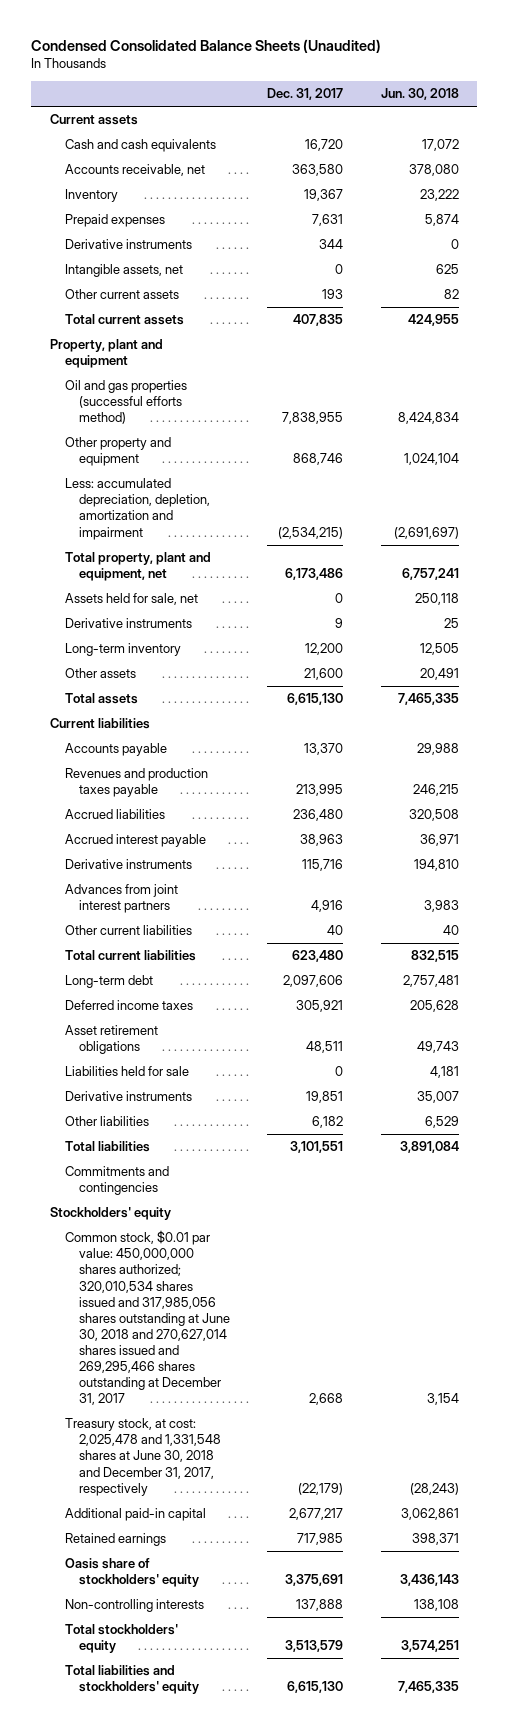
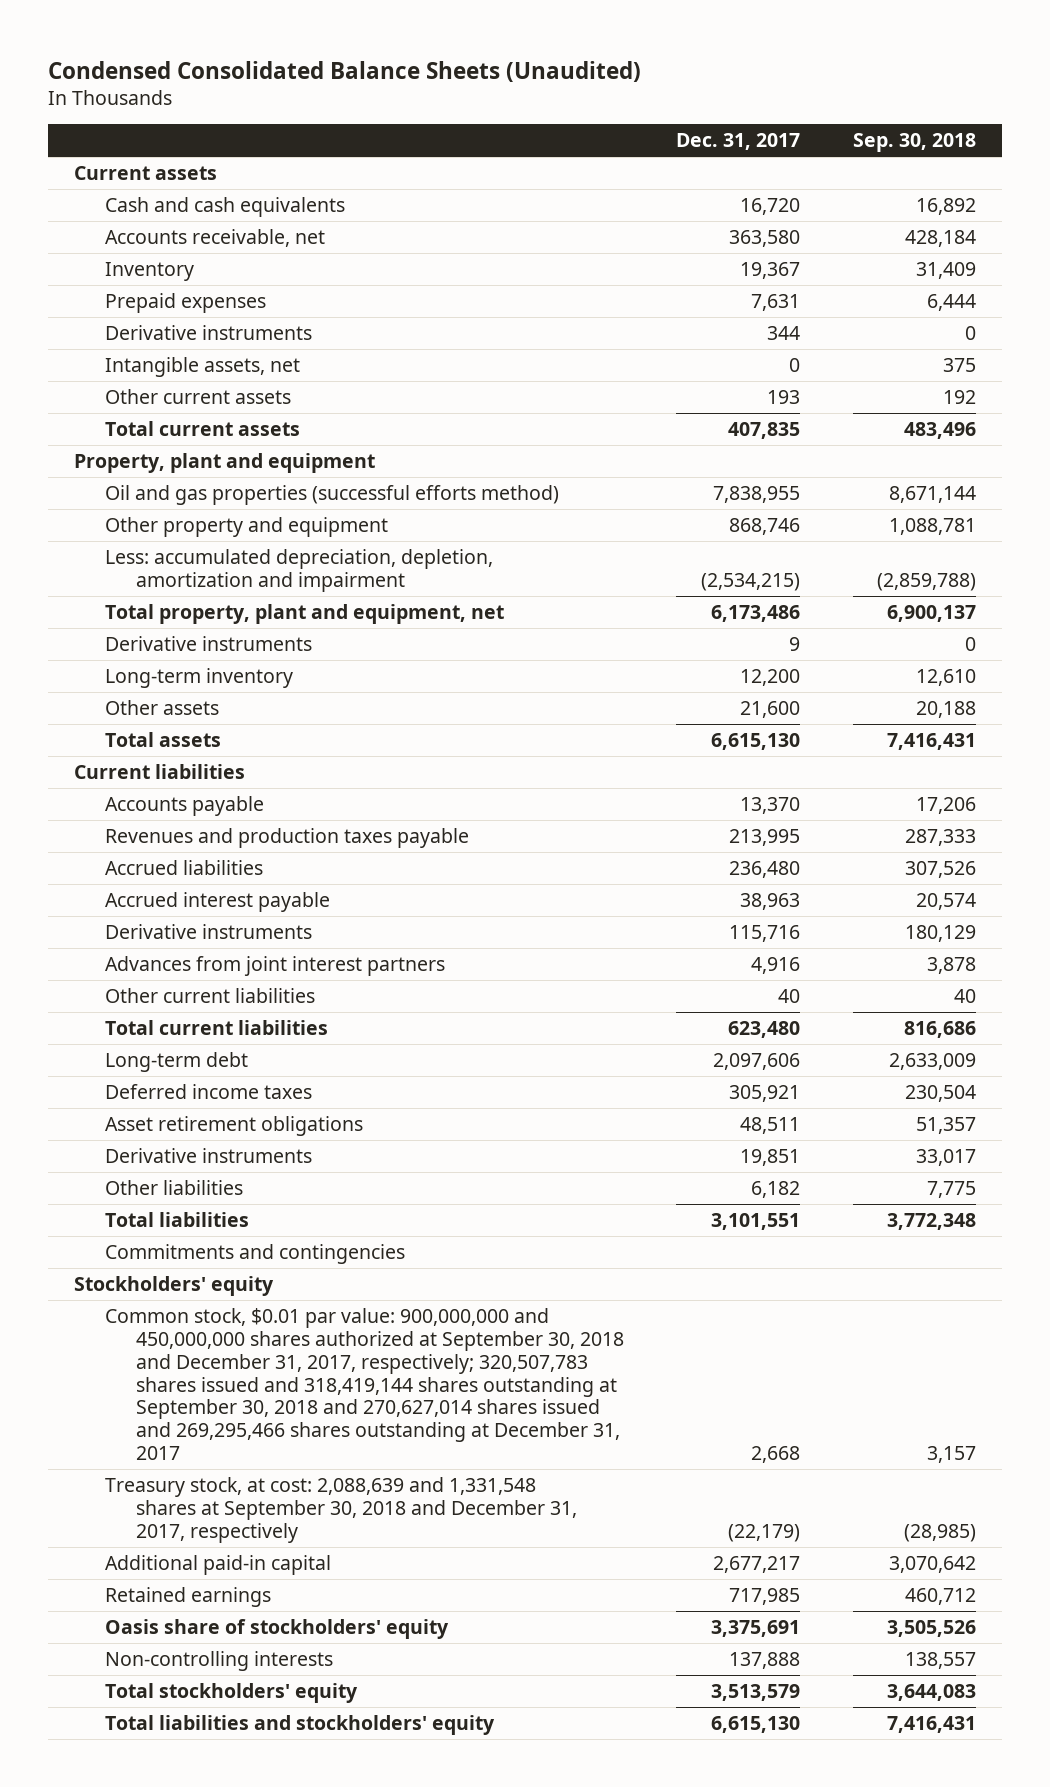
[380,88,459,101] Jun. 30, 2018 -> none
none -> [852,133,976,153] Sep. 30, 2018
[64,593,198,606] Assets held for sale, net -> none
[64,1066,189,1077] Liabilities held for sale -> none
[64,1230,231,1406] Common stock, $0.01 par value: 450,000,000 shares authorized; 320,010,534 shares issued and 317,985,056 shares outstanding at June 30, 2018 and 270,627,014 shares issued and 269,295,466 shares outstanding at December 31, 2017 -> [105,1308,625,1461] Common stock, $0.01 par value: 900,000,000 and 450,000,000 shares authorized at September 30, 2018 and December 31, 2017, respectively; 320,507,783 shares issued and 318,419,144 shares outstanding at September 30, 2018 and 270,627,014 shares issued and 269,295,466 shares outstanding at December 31, 2017
[64,1418,222,1496] Treasury stock, at cost: 2,025,478 and 1,331,548 shares at June 30, 2018 and December 31, 2017, respectively -> [105,1477,578,1543] Treasury stock, at cost: 2,088,639 and 1,331,548 shares at September 30, 2018 and December 31, 2017, respectively

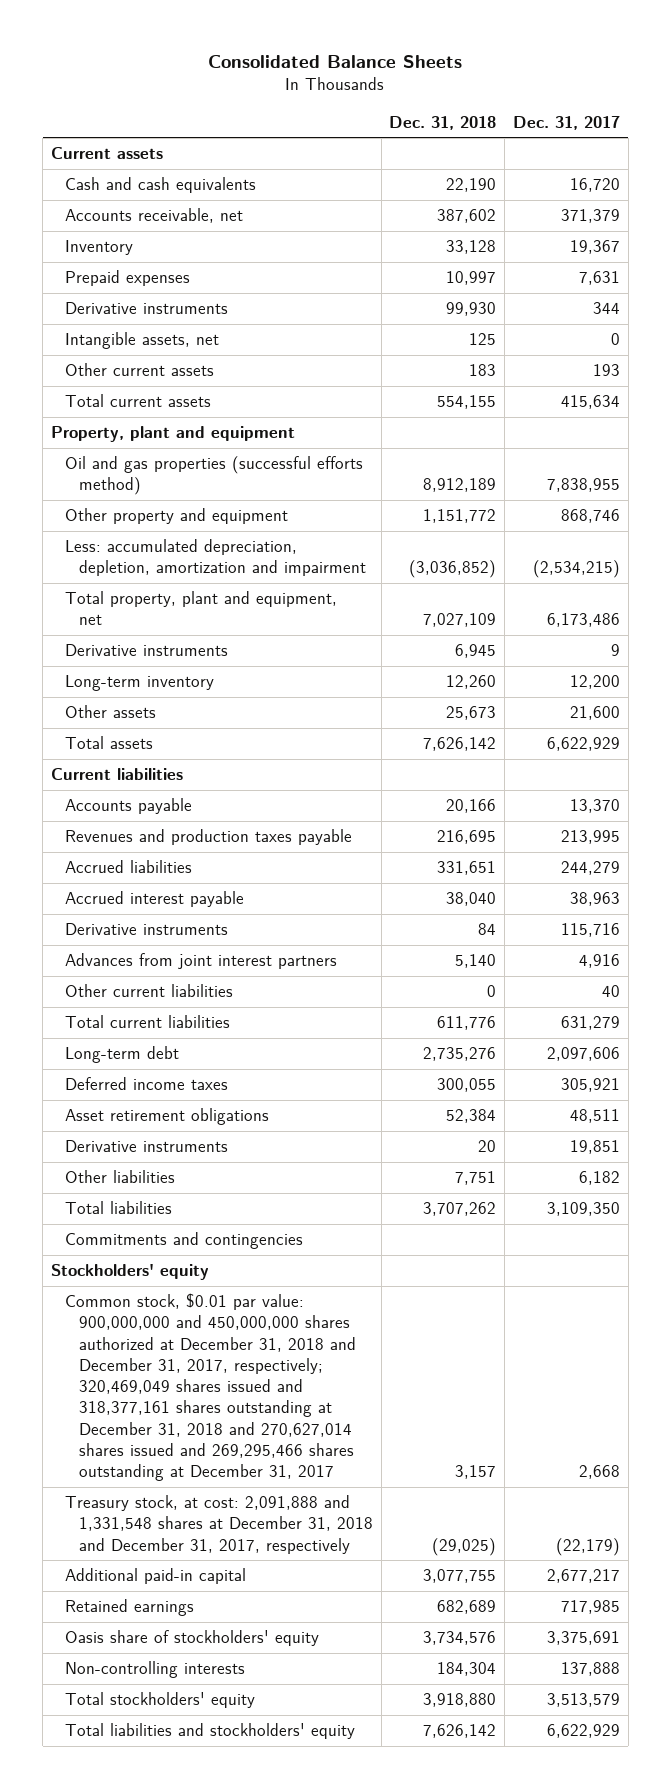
[48,60,642,82] Condensed Consolidated Balance Sheets (Unaudited) -> [208,54,463,68] Consolidated Balance Sheets
[852,133,976,153] Sep. 30, 2018 -> none
none -> [389,115,497,130] Dec. 31, 2018
[729,230,801,248] 363,580 -> [561,209,621,224] 371,379
[728,422,801,440] 407,835 -> [561,395,621,410] 415,634
[711,733,801,751] 6,615,130 -> [547,737,621,752] 6,622,929
[729,861,801,879] 236,480 -> [561,861,621,876] 244,279
[728,1021,801,1039] 623,480 -> [561,1016,621,1031] 631,279
[711,1213,801,1231] 3,101,551 -> [547,1202,621,1217] 3,109,350
[105,1308,625,1461] Common stock, $0.01 par value: 900,000,000 and 450,000,000 shares authorized at September 30, 2018 and December 31, 2017, respectively; 320,507,783 shares issued and 318,419,144 shares outstanding at September 30, 2018 and 270,627,014 shares issued and 269,295,466 shares outstanding at December 31, 2017 -> [64,1293,356,1481] Common stock, $0.01 par value: 900,000,000 and 450,000,000 shares authorized at December 31, 2018 and December 31, 2017, respectively; 320,469,049 shares issued and 318,377,161 shares outstanding at December 31, 2018 and 270,627,014 shares issued and 269,295,466 shares outstanding at December 31, 2017
[105,1477,578,1543] Treasury stock, at cost: 2,088,639 and 1,331,548 shares at September 30, 2018 and December 31, 2017, respectively -> [64,1495,373,1554] Treasury stock, at cost: 2,091,888 and 1,331,548 shares at December 31, 2018 and December 31, 2017, respectively
[711,1716,801,1734] 6,615,130 -> [547,1724,621,1739] 6,622,929

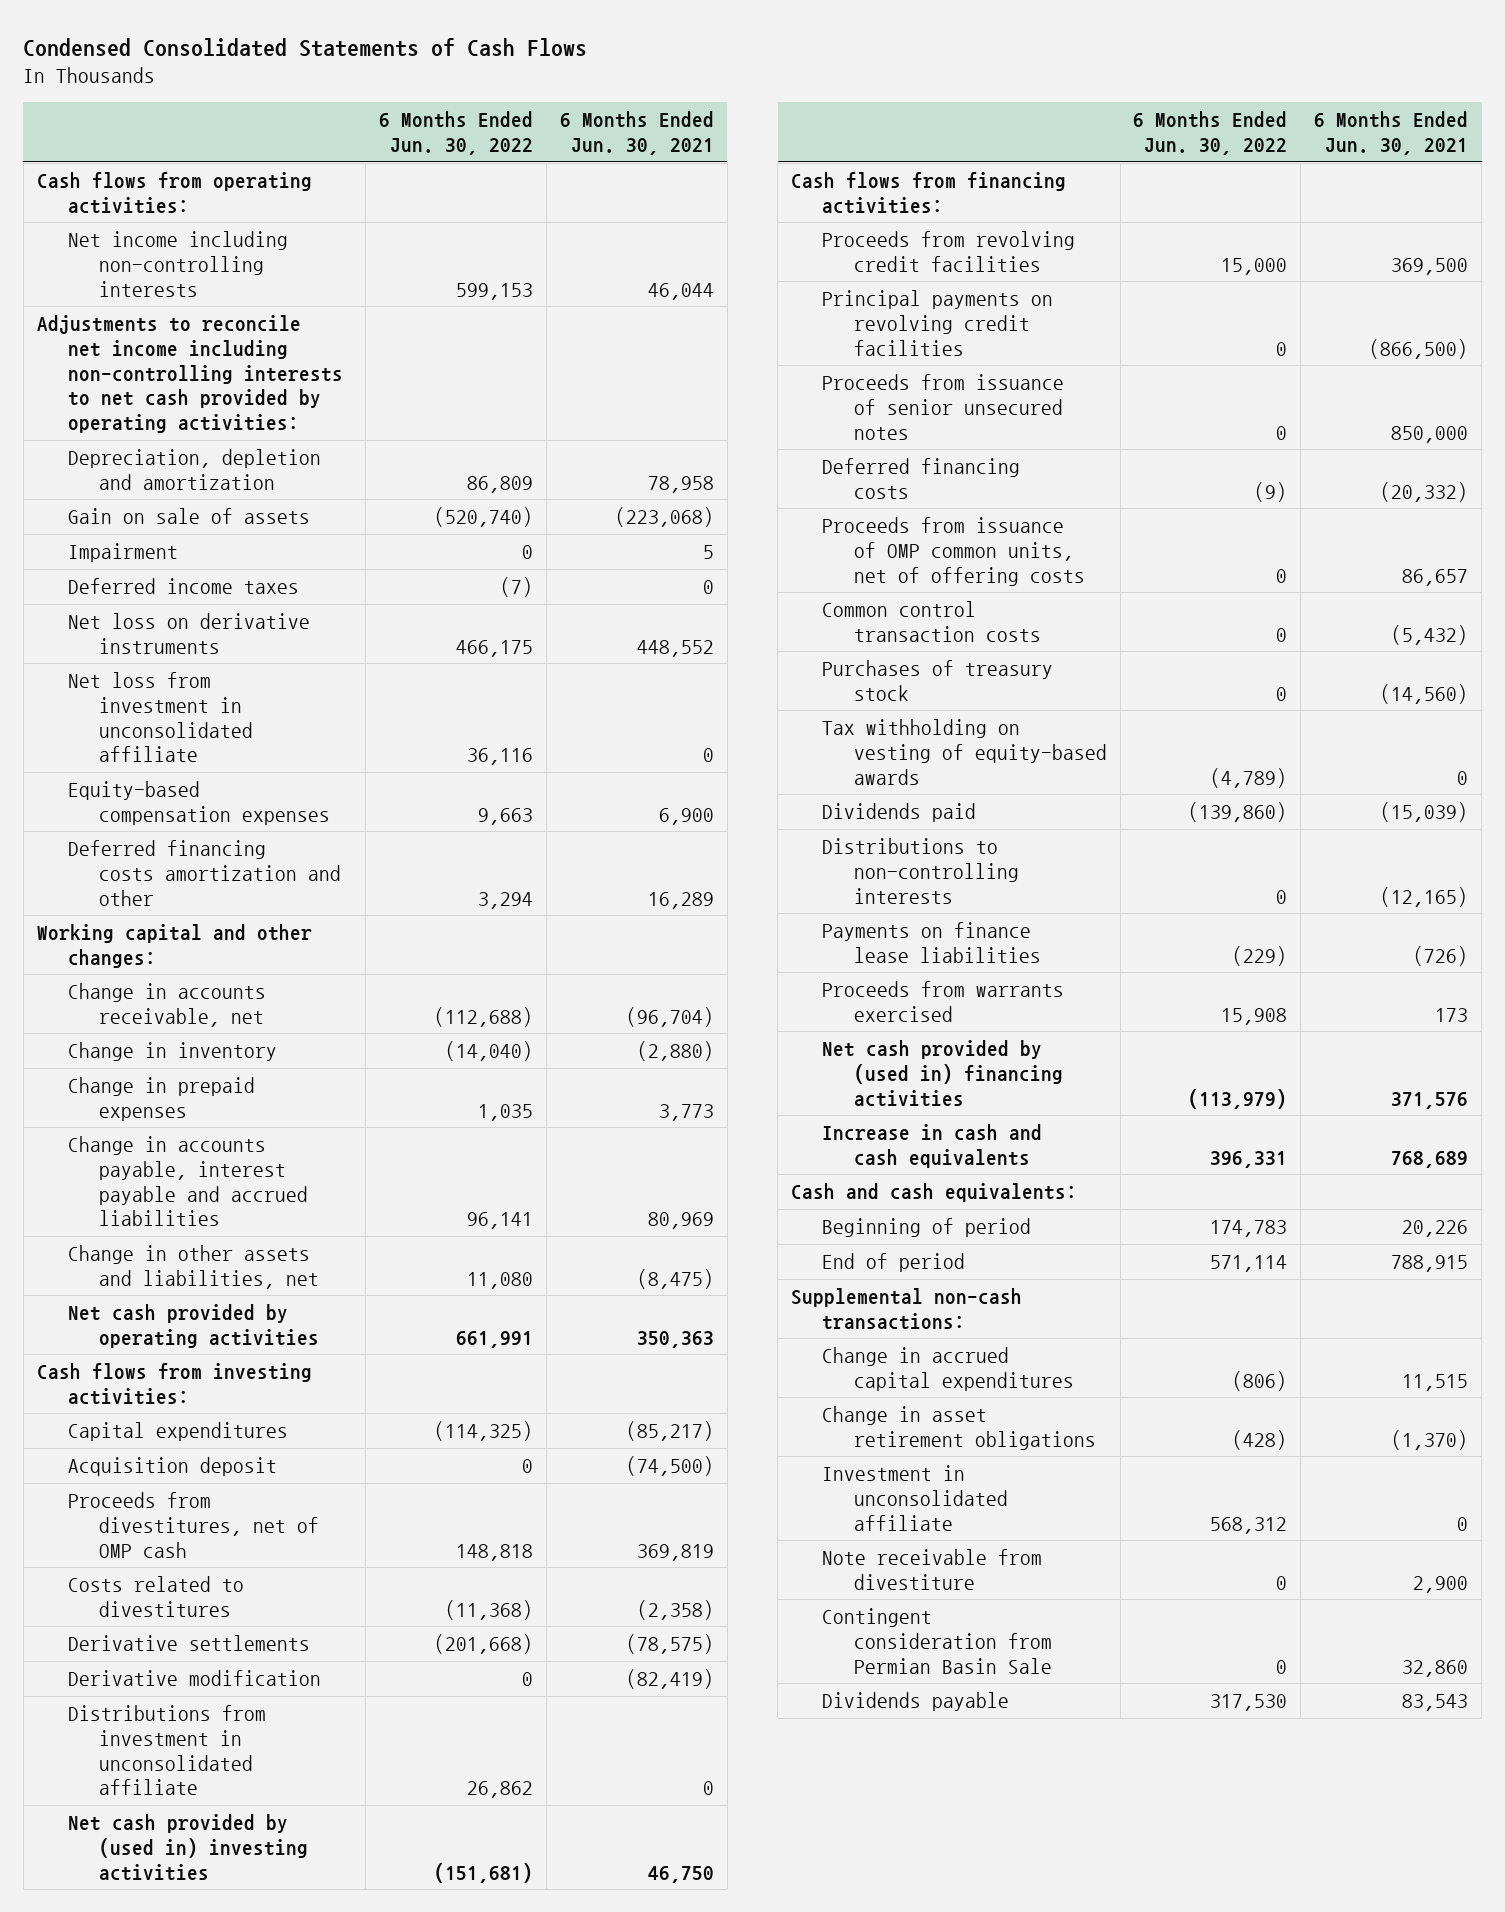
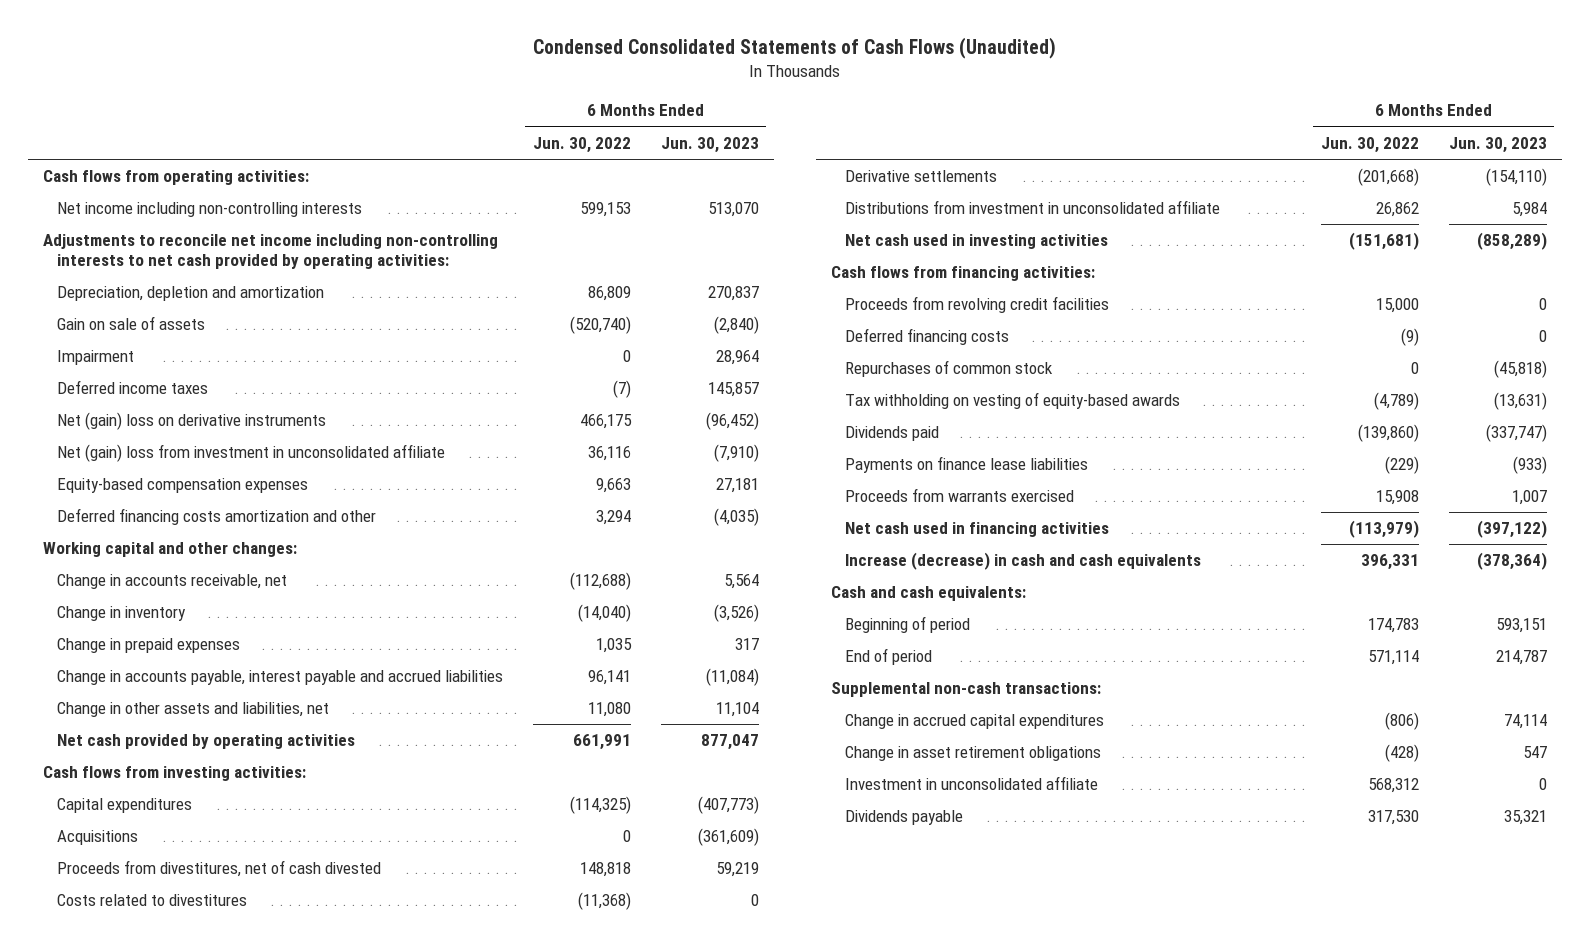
[23,37,588,57] Condensed Consolidated Statements of Cash Flows -> [532,37,1056,60] Condensed Consolidated Statements of Cash Flows (Unaudited)
[559,111,714,156] 6 Months Ended Jun. 30, 2021 -> none
none -> [660,136,759,153] Jun. 30, 2023
[67,612,310,654] Net loss on derivative instruments -> [56,412,326,431] Net (gain) loss on derivative instruments
[67,671,253,763] Net loss from investment in unconsolidated affiliate -> [56,444,445,463] Net (gain) loss from investment in unconsolidated affiliate
[67,1456,277,1476] Acquisition deposit -> [56,830,138,846] Acquisitions
[67,1491,319,1558] Proceeds from divestitures, net of OMP cash -> [56,860,381,878] Proceeds from divestitures, net of cash divested
[67,1669,321,1686] Derivative modification -> none
[67,1813,308,1881] Net cash provided by (used in) investing activities -> [844,234,1108,250] Net cash used in investing activities
[822,289,1054,356] Principal payments on revolving credit facilities -> none
[822,373,1065,440] Proceeds from issuance of senior unsecured notes -> none
[822,516,1085,586] Proceeds from issuance of OMP common units, net of offering costs -> none
[822,600,1041,642] Common control transaction costs -> none
[822,659,1054,701] Purchases of treasury stock -> [844,360,1053,378] Repurchases of common stock
[822,837,1019,904] Distributions to non-controlling interests -> none
[822,1039,1063,1107] Net cash provided by (used in) financing activities -> [844,522,1109,538] Net cash used in financing activities
[822,1123,1043,1168] Increase in cash and cash equivalents -> [844,552,1201,571] Increase (decrease) in cash and cash equivalents
[822,1548,1043,1590] Note receivable from divestiture -> none
[822,1607,1052,1674] Contingent consideration from Permian Basin Sale -> none

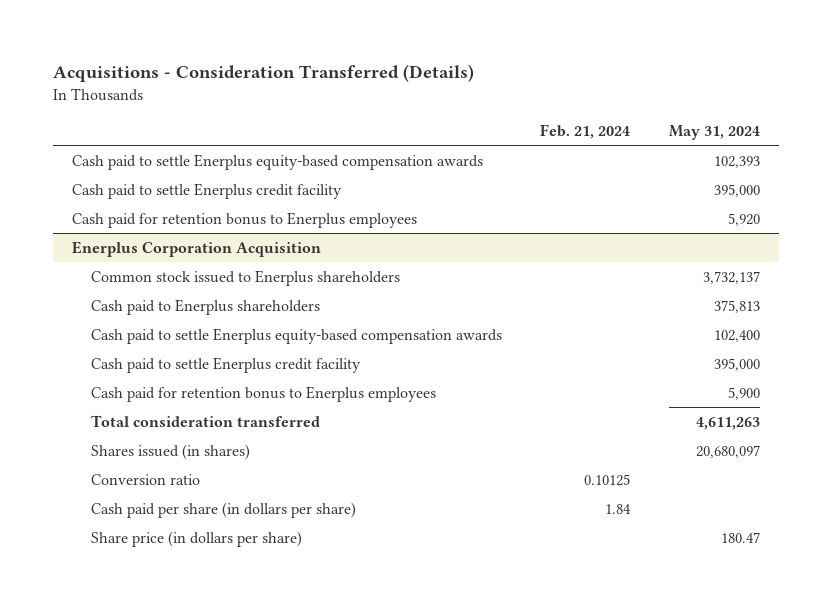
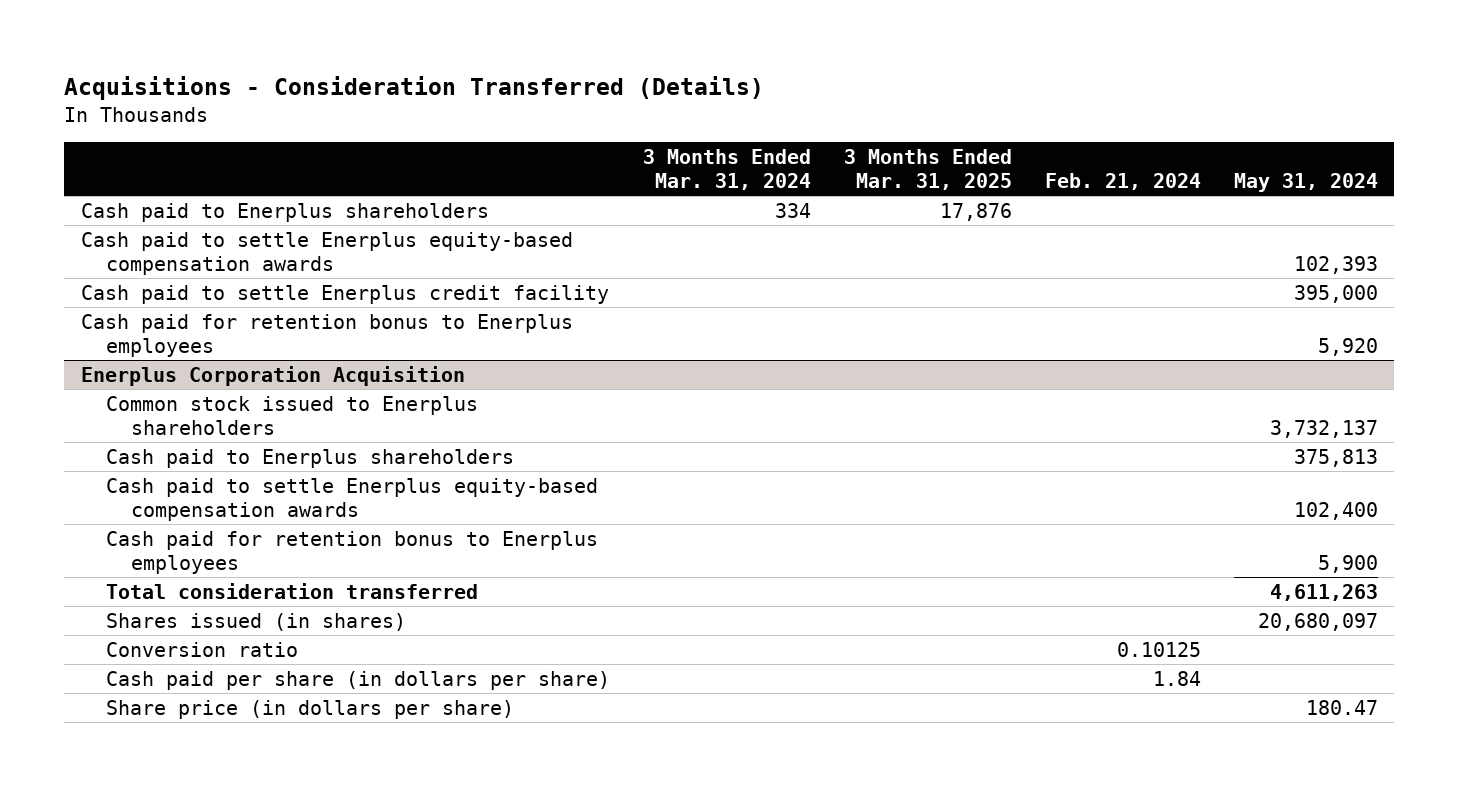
none -> [642,149,811,190] 3 Months Ended Mar. 31, 2024
none -> [843,149,1012,190] 3 Months Ended Mar. 31, 2025
none -> [80,202,489,222] Cash paid to Enerplus shareholders
[91,356,362,373] Cash paid to settle Enerplus credit facility -> none

